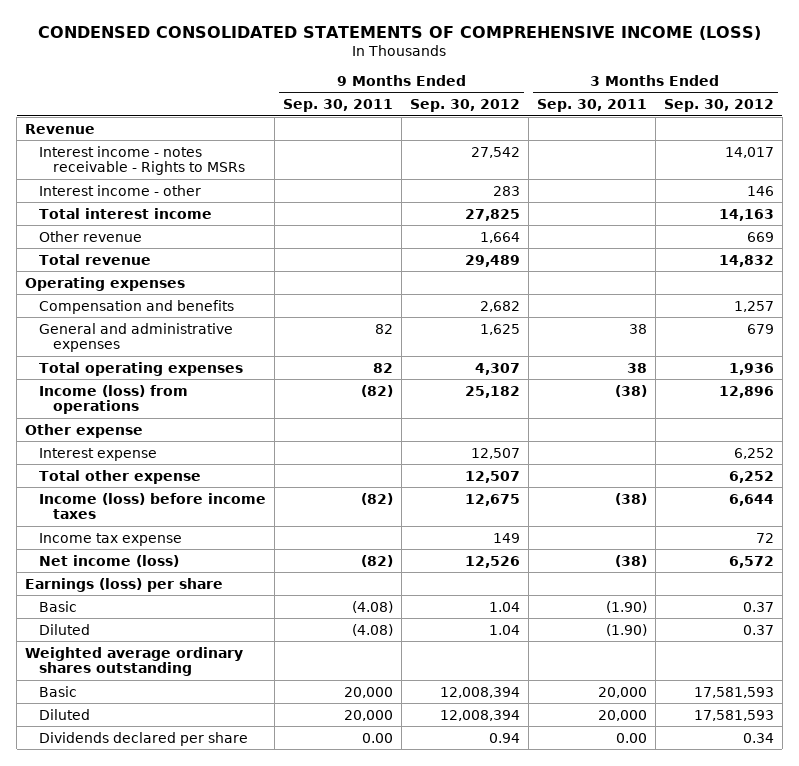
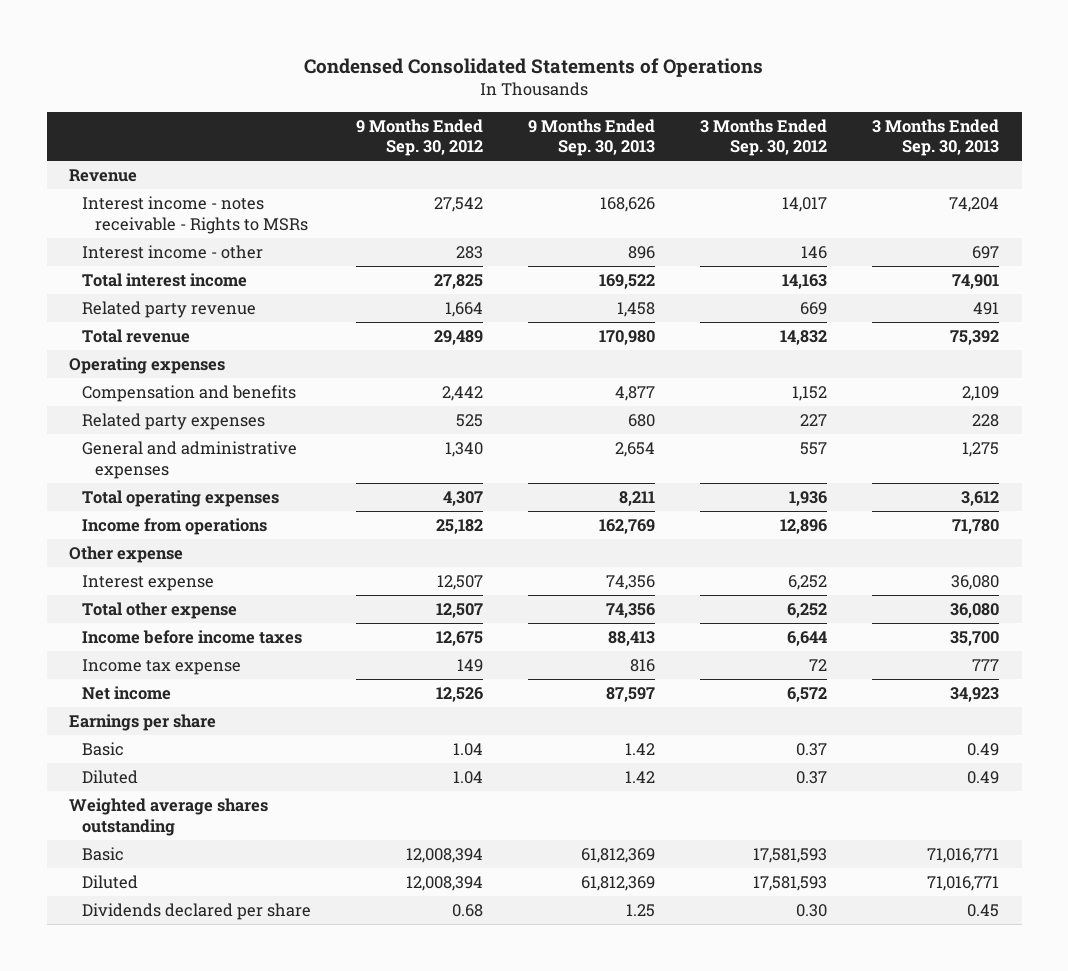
[38,25,762,40] CONDENSED CONSOLIDATED STATEMENTS OF COMPREHENSIVE INCOME (LOSS) -> [304,57,764,77] Condensed Consolidated Statements of Operations
[283,98,394,112] Sep. 30, 2011 -> none
[536,98,647,112] Sep. 30, 2011 -> none
none -> [527,118,655,157] 9 Months Ended Sep. 30, 2013
none -> [872,118,1000,157] 3 Months Ended Sep. 30, 2013
[39,230,143,242] Other revenue -> [81,301,256,319] Related party revenue
[479,300,520,312] 2,682 -> [441,386,483,402] 2,442
[733,300,774,312] 1,257 -> [791,386,827,402] 1,152
none -> [81,413,265,431] Related party expenses
[479,323,520,335] 1,625 -> [444,442,483,458] 1,340
[746,323,774,334] 679 -> [799,442,827,456] 557
[39,384,189,415] Income (loss) from operations -> [81,518,267,536] Income from operations
[39,492,267,520] Income (loss) before income taxes -> [81,630,302,645] Income before income taxes
[39,554,180,567] Net income (loss) -> [81,686,171,701] Net income
[25,577,224,592] Earnings (loss) per share -> [69,714,217,732] Earnings per share
[25,646,244,677] Weighted average ordinary shares outstanding -> [69,798,269,836] Weighted average shares outstanding
[488,732,520,743] 0.94 -> [451,904,483,918] 0.68
[742,732,774,743] 0.34 -> [795,904,827,918] 0.30

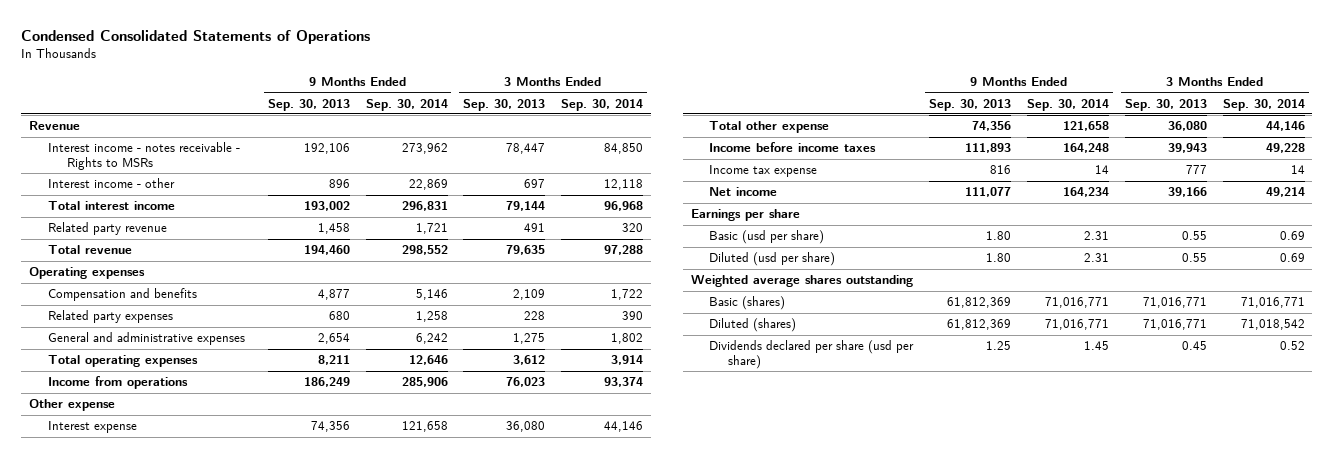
[355,118,483,157] 9 Months Ended Sep. 30, 2012 -> none
[699,118,827,157] 3 Months Ended Sep. 30, 2012 -> none
none -> [365,98,448,111] Sep. 30, 2014
none -> [561,98,644,111] Sep. 30, 2014
[599,197,655,213] 168,626 -> [303,143,350,155] 192,106
[949,197,1000,213] 74,204 -> [506,143,546,155] 78,447
[598,274,655,290] 169,522 -> [303,201,350,212] 193,002
[952,274,1000,290] 74,901 -> [506,201,546,212] 79,144
[598,330,655,346] 170,980 -> [303,245,350,256] 194,460
[950,330,1000,346] 75,392 -> [506,245,546,256] 79,635
[598,519,655,535] 162,769 -> [303,377,350,388] 186,249
[952,519,1000,535] 71,780 -> [506,377,546,388] 76,023
[607,631,655,647] 88,413 -> [965,143,1012,154] 111,893
[950,631,1000,647] 35,700 -> [1167,143,1207,154] 39,943
[605,687,655,703] 87,597 -> [965,187,1012,198] 111,077
[950,687,1000,703] 34,923 -> [1167,187,1207,198] 39,166
[81,742,124,757] Basic -> [709,230,825,245] Basic (usd per share)
[624,743,655,756] 1.42 -> [986,231,1012,241] 1.80
[967,743,1000,757] 0.49 -> [1181,231,1207,241] 0.55
[81,770,138,785] Diluted -> [709,252,836,267] Diluted (usd per share)
[624,771,655,784] 1.42 -> [986,253,1012,263] 1.80
[967,771,1000,785] 0.49 -> [1181,253,1207,263] 0.55
[81,847,124,862] Basic -> [709,296,786,311] Basic (shares)
[81,875,138,890] Diluted -> [709,318,797,333] Diluted (shares)
[81,903,311,921] Dividends declared per share -> [709,340,915,370] Dividends declared per share (usd per share)

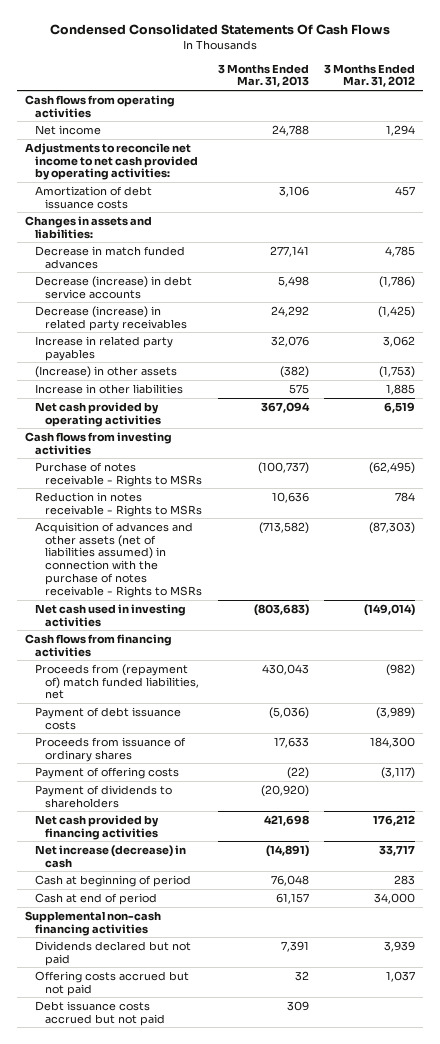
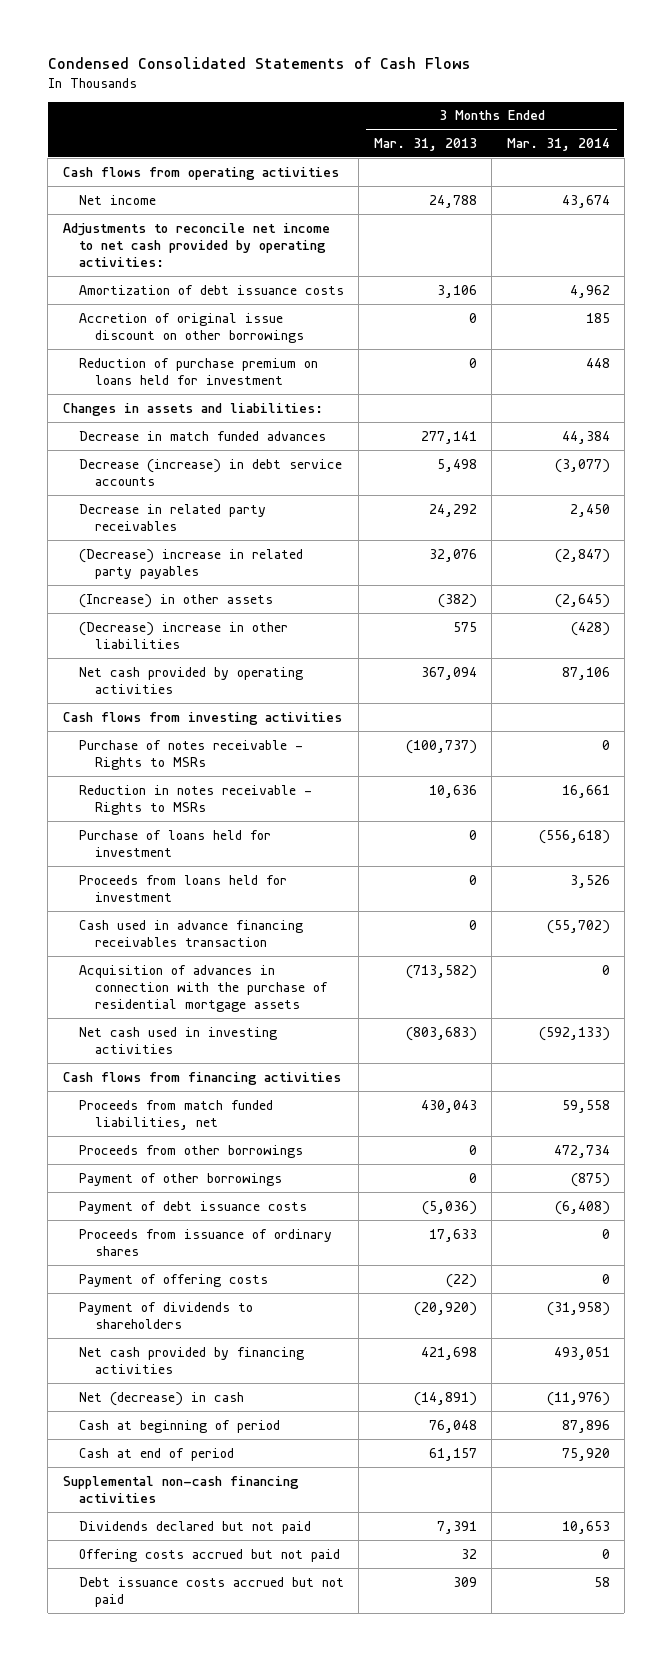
[49,24,390,36] Condensed Consolidated Statements Of Cash Flows -> [47,57,471,70] Condensed Consolidated Statements of Cash Flows
[324,63,416,88] 3 Months Ended Mar. 31, 2012 -> none
none -> [506,137,610,151] Mar. 31, 2014
none -> [79,312,305,343] Accretion of original issue discount on other borrowings
none -> [79,357,319,385] Reduction of purchase premium on loans held for investment
[35,305,188,331] Decrease (increase) in related party receivables -> [79,503,267,531] Decrease in related party receivables
[35,335,174,361] Increase in related party payables -> [79,548,304,579] (Decrease) increase in related party payables
[35,383,184,394] Increase in other liabilities -> [79,621,289,649] (Decrease) increase in other liabilities
none -> [79,829,272,857] Purchase of loans held for investment
none -> [79,874,288,902] Proceeds from loans held for investment
none -> [79,919,304,947] Cash used in advance financing receivables transaction
[35,521,203,598] Acquisition of advances and other assets (net of liabilities assumed) in connection with the purchase of notes receivable - Rights to MSRs -> [79,964,329,1012] Acquisition of advances in connection with the purchase of residential mortgage assets
[35,663,200,700] Proceeds from (repayment of) match funded liabilities, net -> [79,1099,274,1130] Proceeds from match funded liabilities, net
none -> [79,1144,304,1158] Proceeds from other borrowings
none -> [79,1172,283,1186] Payment of other borrowings
[35,844,187,868] Net increase (decrease) in cash -> [79,1391,245,1406] Net (decrease) in cash

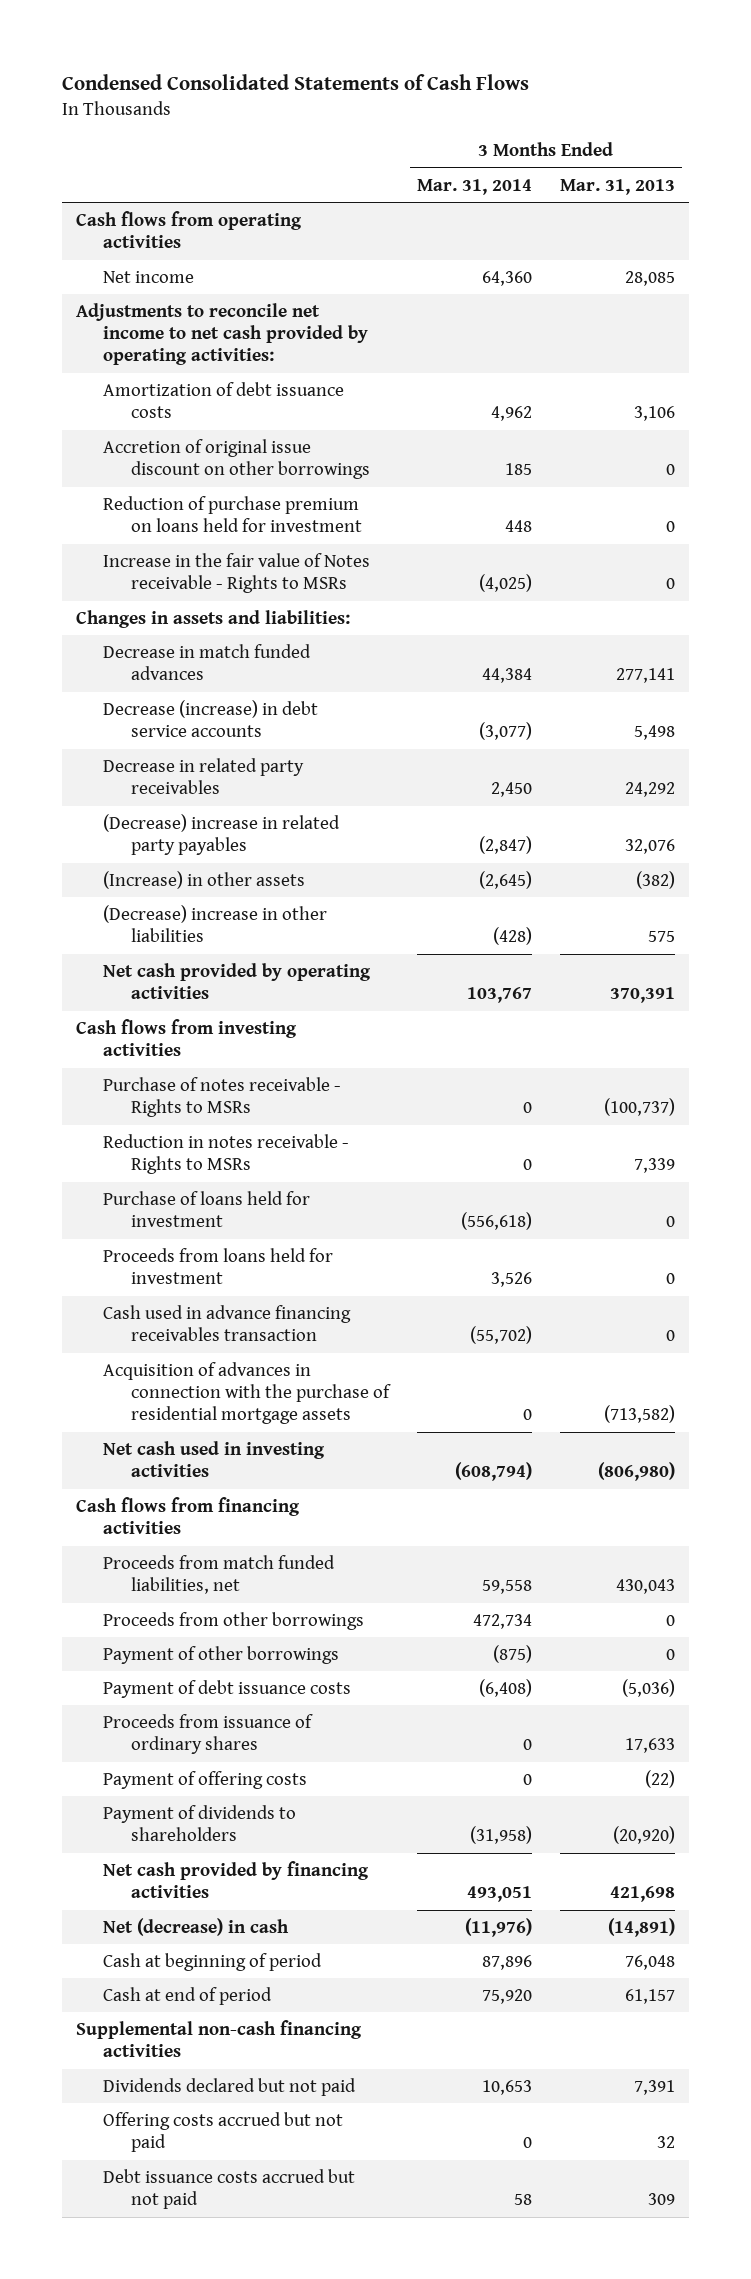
[428,194,477,208] 24,788 -> [625,270,676,286] 28,085
[561,194,610,208] 43,674 -> [482,270,533,286] 64,360
none -> [103,552,371,594] Increase in the fair value of Notes receivable - Rights to MSRs
[420,666,477,680] 367,094 -> [610,987,676,1004] 370,391
[561,666,610,680] 87,106 -> [467,987,533,1004] 103,767
[428,784,477,798] 10,636 -> [634,1158,676,1174] 7,339
[561,784,610,798] 16,661 -> [523,1159,533,1171] 0
[405,1026,477,1041] (803,683) -> [598,1462,676,1482] (806,980)
[538,1026,610,1041] (592,133) -> [455,1462,533,1482] (608,794)

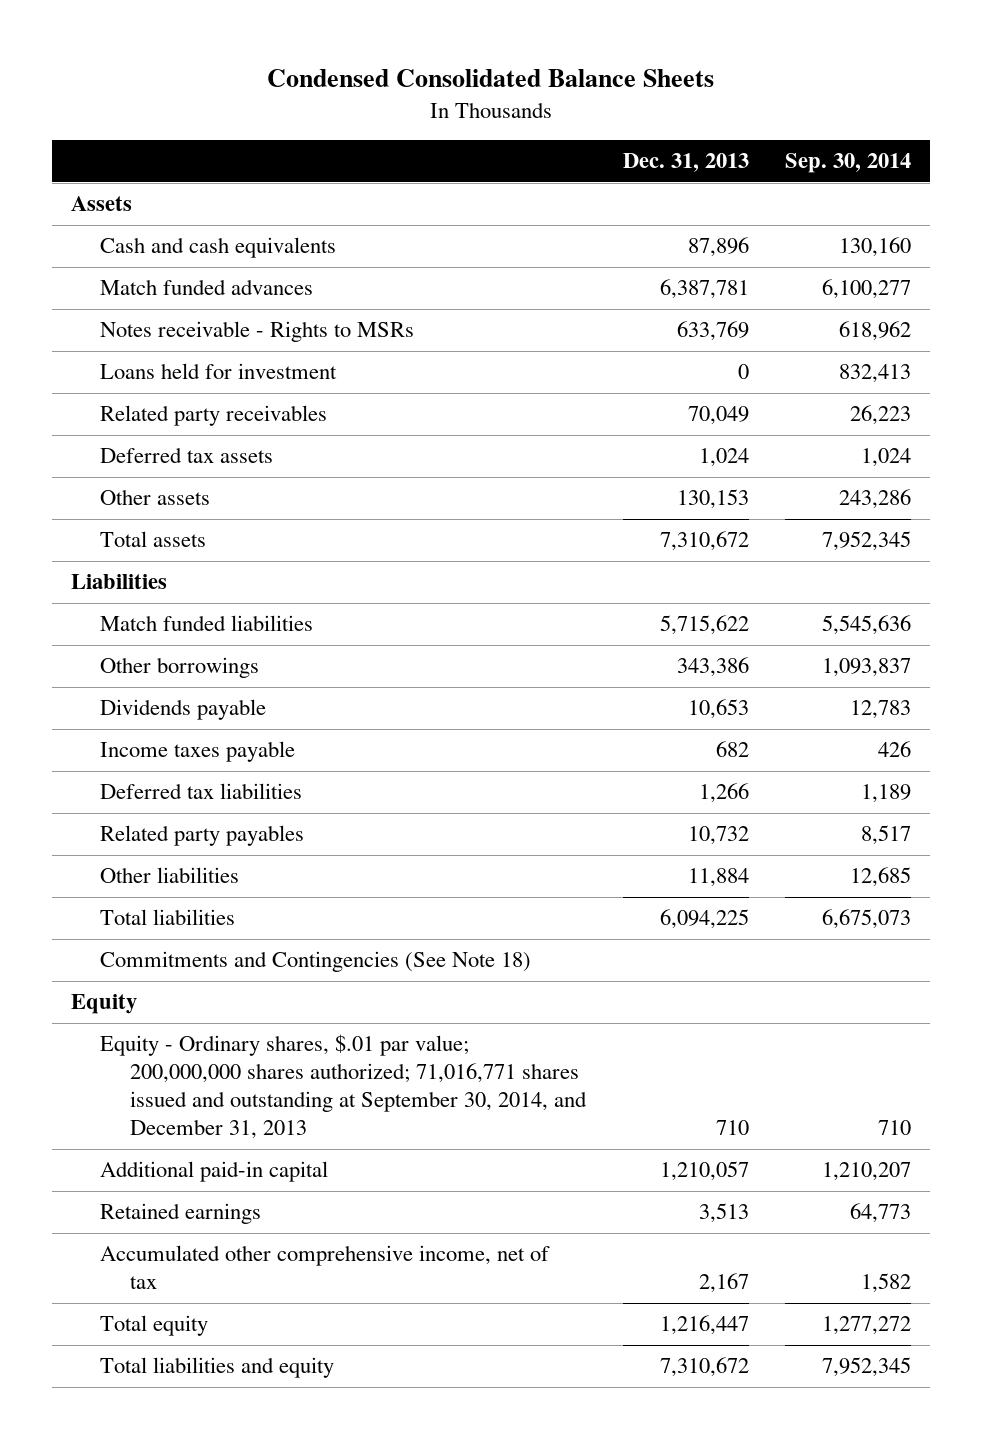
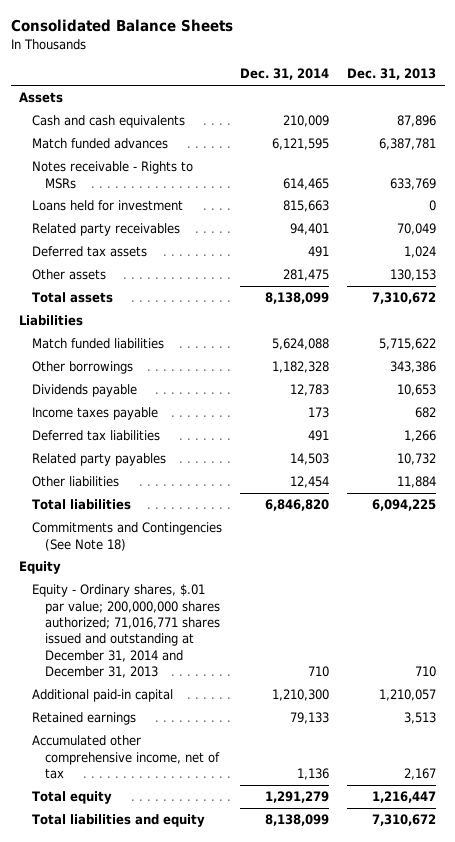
[267,69,715,88] Condensed Consolidated Balance Sheets -> [10,19,233,33] Consolidated Balance Sheets
[785,153,912,174] Sep. 30, 2014 -> none
none -> [239,68,329,81] Dec. 31, 2014
[100,1034,587,1140] Equity - Ordinary shares, $.01 par value; 200,000,000 shares authorized; 71,016,771 shares issued and outstanding at September 30, 2014, and December 31, 2013 -> [32,584,221,679] Equity - Ordinary shares, $.01 par value; 200,000,000 shares authorized; 71,016,771 shares issued and outstanding at December 31, 2014 and December 31, 2013

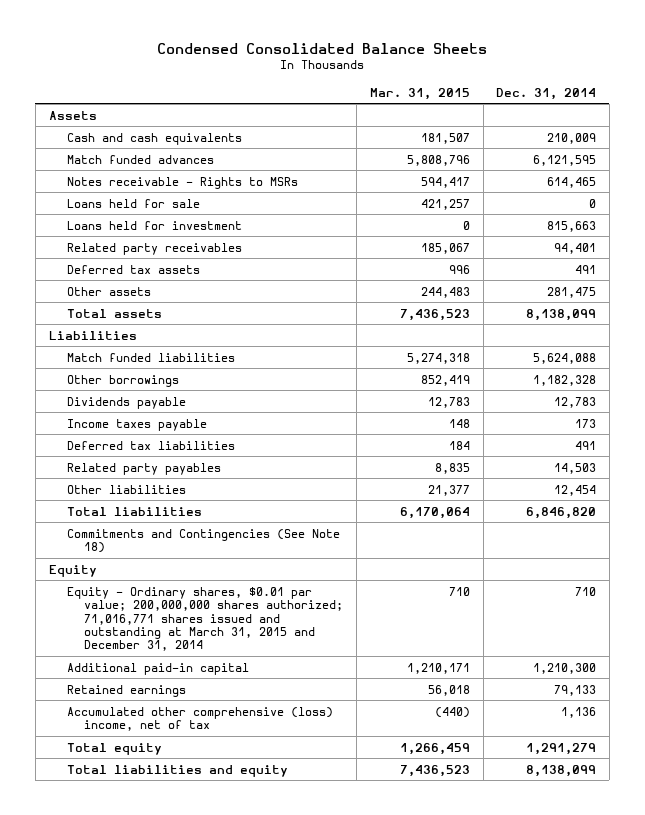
[10,19,233,33] Consolidated Balance Sheets -> [157,42,488,54] Condensed Consolidated Balance Sheets
[346,68,436,81] Dec. 31, 2013 -> none
none -> [369,87,470,100] Mar. 31, 2015
none -> [66,198,200,208] Loans held for sale
[32,584,221,679] Equity - Ordinary shares, $.01 par value; 200,000,000 shares authorized; 71,016,771 shares issued and outstanding at December 31, 2014 and December 31, 2013 -> [66,586,344,652] Equity - Ordinary shares, $0.01 par value; 200,000,000 shares authorized; 71,016,771 shares issued and outstanding at March 31, 2015 and December 31, 2014
[32,735,221,780] Accumulated other comprehensive income, net of tax -> [66,706,333,732] Accumulated other comprehensive (loss) income, net of tax

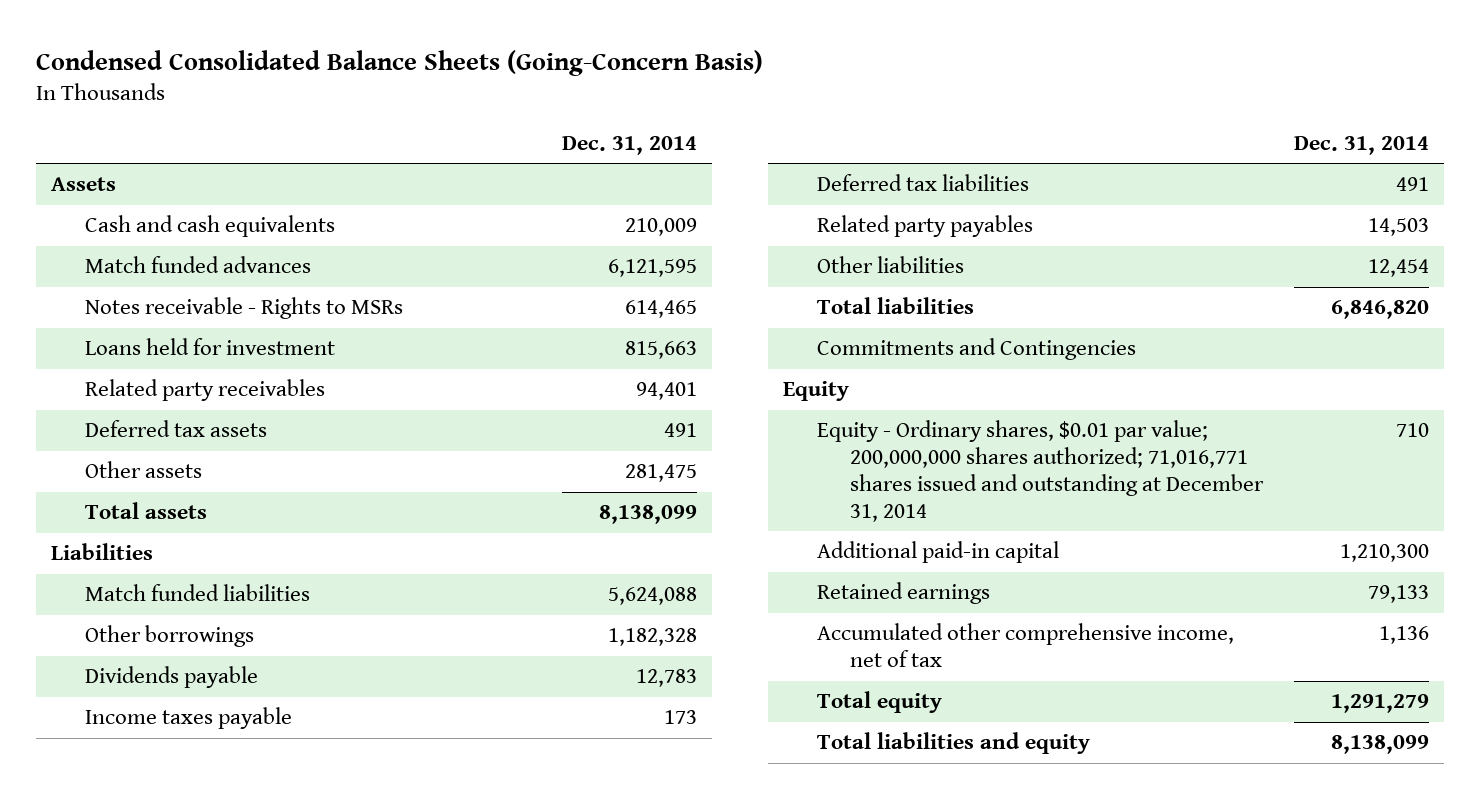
[157,42,488,54] Condensed Consolidated Balance Sheets -> [35,50,763,77] Condensed Consolidated Balance Sheets (Going-Concern Basis)
[369,87,470,100] Mar. 31, 2015 -> none
[66,198,200,208] Loans held for sale -> none
[66,528,340,554] Commitments and Contingencies (See Note 18) -> [816,338,1136,361] Commitments and Contingencies
[66,586,344,652] Equity - Ordinary shares, $0.01 par value; 200,000,000 shares authorized; 71,016,771 shares issued and outstanding at March 31, 2015 and December 31, 2014 -> [816,420,1265,522] Equity - Ordinary shares, $0.01 par value; 200,000,000 shares authorized; 71,016,771 shares issued and outstanding at December 31, 2014
[66,706,333,732] Accumulated other comprehensive (loss) income, net of tax -> [816,623,1234,668] Accumulated other comprehensive income, net of tax

